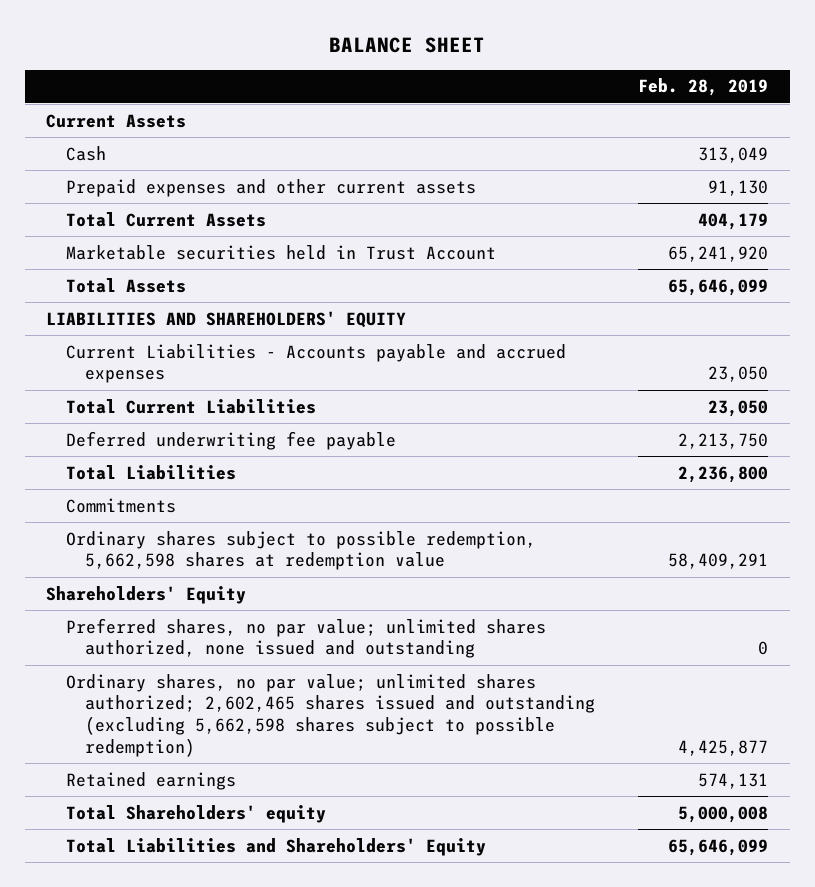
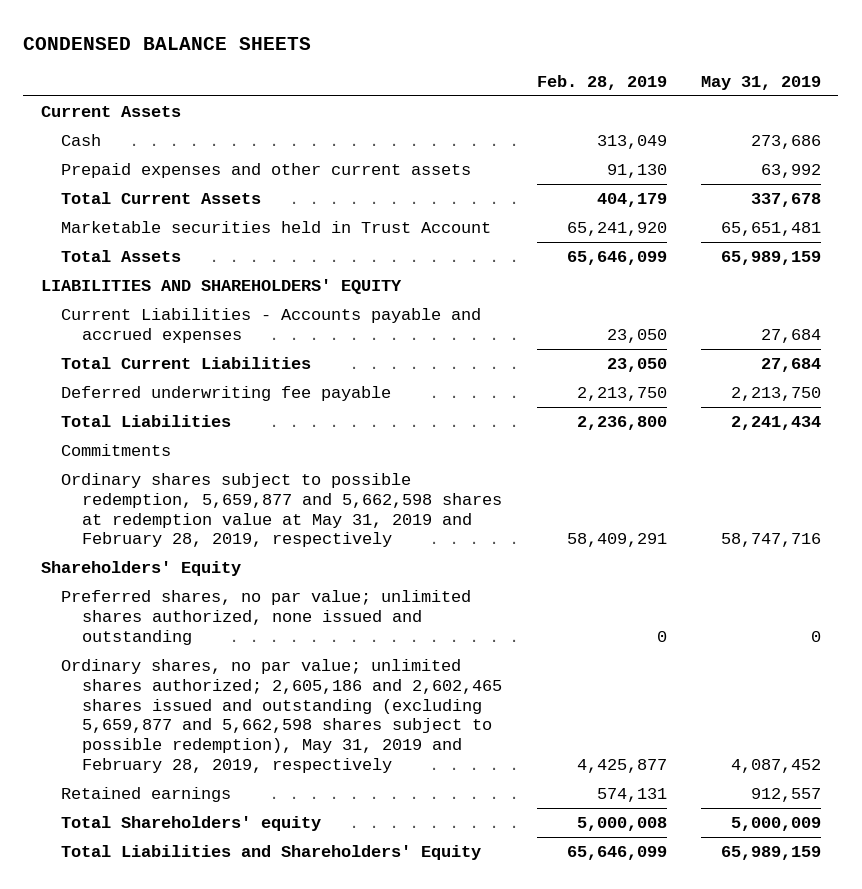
[329,37,486,54] BALANCE SHEET -> [23,36,312,50] CONDENSED BALANCE SHEETS
none -> [701,75,822,90] May 31, 2019
[65,530,536,571] Ordinary shares subject to possible redemption, 5,662,598 shares at redemption value -> [61,473,503,548] Ordinary shares subject to possible redemption, 5,659,877 and 5,662,598 shares at redemption value at May 31, 2019 and February 28, 2019, respectively
[65,673,596,757] Ordinary shares, no par value; unlimited shares authorized; 2,602,465 shares issued and outstanding (excluding 5,662,598 shares subject to possible redemption) -> [61,659,503,773] Ordinary shares, no par value; unlimited shares authorized; 2,605,186 and 2,602,465 shares issued and outstanding (excluding 5,659,877 and 5,662,598 shares subject to possible redemption), May 31, 2019 and February 28, 2019, respectively

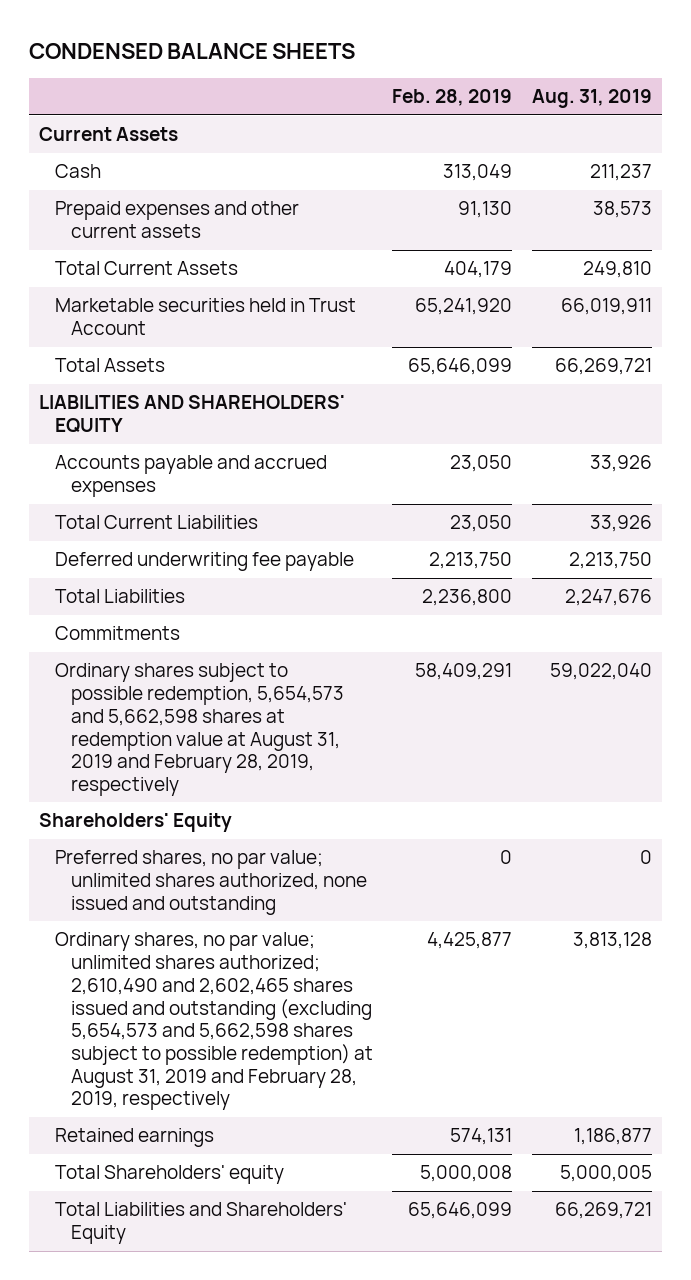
[701,75,822,90] May 31, 2019 -> none
none -> [531,89,652,109] Aug. 31, 2019
[61,308,482,343] Current Liabilities - Accounts payable and accrued expenses -> [54,455,327,498] Accounts payable and accrued expenses
[61,473,503,548] Ordinary shares subject to possible redemption, 5,659,877 and 5,662,598 shares at redemption value at May 31, 2019 and February 28, 2019, respectively -> [54,663,344,797] Ordinary shares subject to possible redemption, 5,654,573 and 5,662,598 shares at redemption value at August 31, 2019 and February 28, 2019, respectively
[61,659,503,773] Ordinary shares, no par value; unlimited shares authorized; 2,605,186 and 2,602,465 shares issued and outstanding (excluding 5,659,877 and 5,662,598 shares subject to possible redemption), May 31, 2019 and February 28, 2019, respectively -> [54,932,373,1111] Ordinary shares, no par value; unlimited shares authorized; 2,610,490 and 2,602,465 shares issued and outstanding (excluding 5,654,573 and 5,662,598 shares subject to possible redemption) at August 31, 2019 and February 28, 2019, respectively

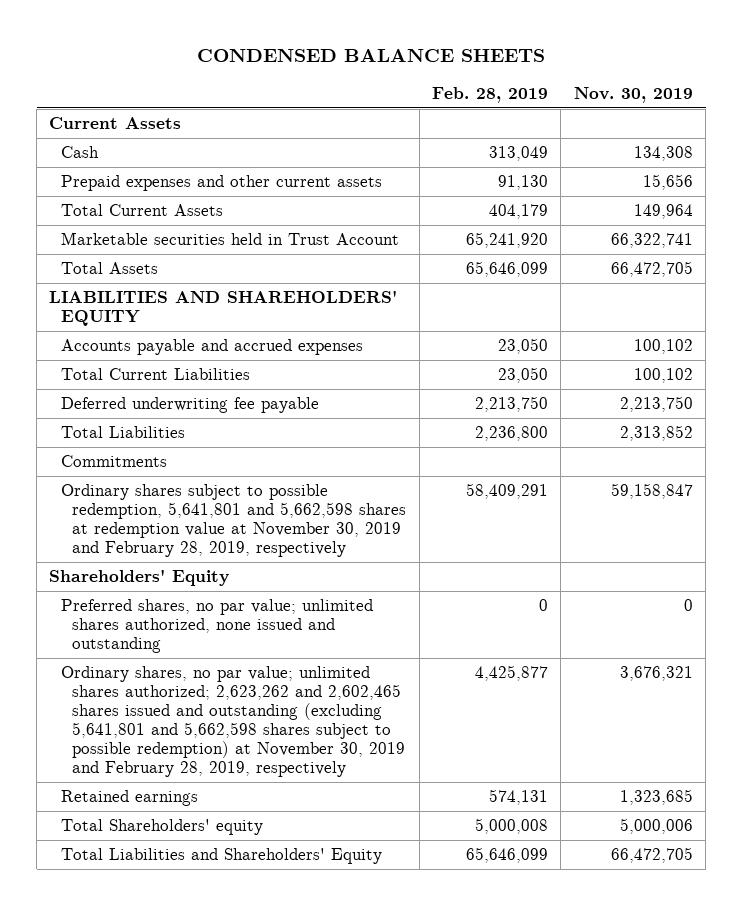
[531,89,652,109] Aug. 31, 2019 -> none
none -> [573,86,693,103] Nov. 30, 2019
[54,663,344,797] Ordinary shares subject to possible redemption, 5,654,573 and 5,662,598 shares at redemption value at August 31, 2019 and February 28, 2019, respectively -> [60,484,407,557] Ordinary shares subject to possible redemption, 5,641,801 and 5,662,598 shares at redemption value at November 30, 2019 and February 28, 2019, respectively
[54,932,373,1111] Ordinary shares, no par value; unlimited shares authorized; 2,610,490 and 2,602,465 shares issued and outstanding (excluding 5,654,573 and 5,662,598 shares subject to possible redemption) at August 31, 2019 and February 28, 2019, respectively -> [60,666,406,777] Ordinary shares, no par value; unlimited shares authorized; 2,623,262 and 2,602,465 shares issued and outstanding (excluding 5,641,801 and 5,662,598 shares subject to possible redemption) at November 30, 2019 and February 28, 2019, respectively

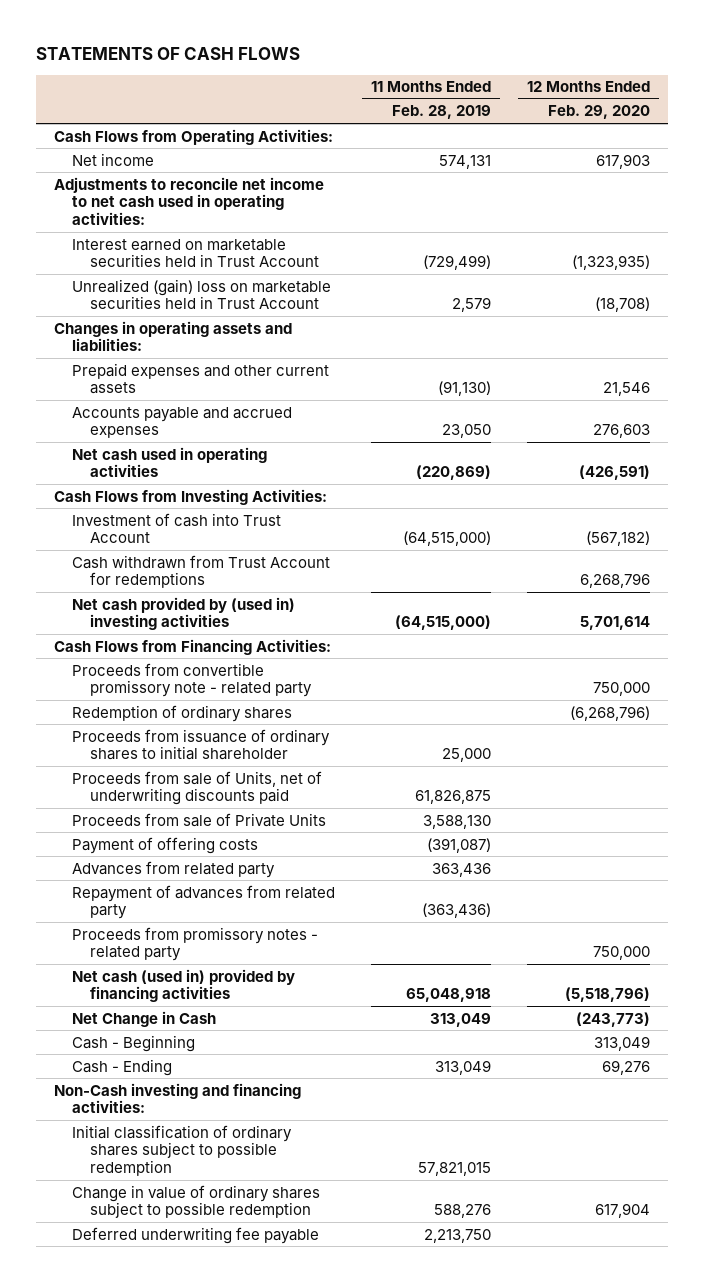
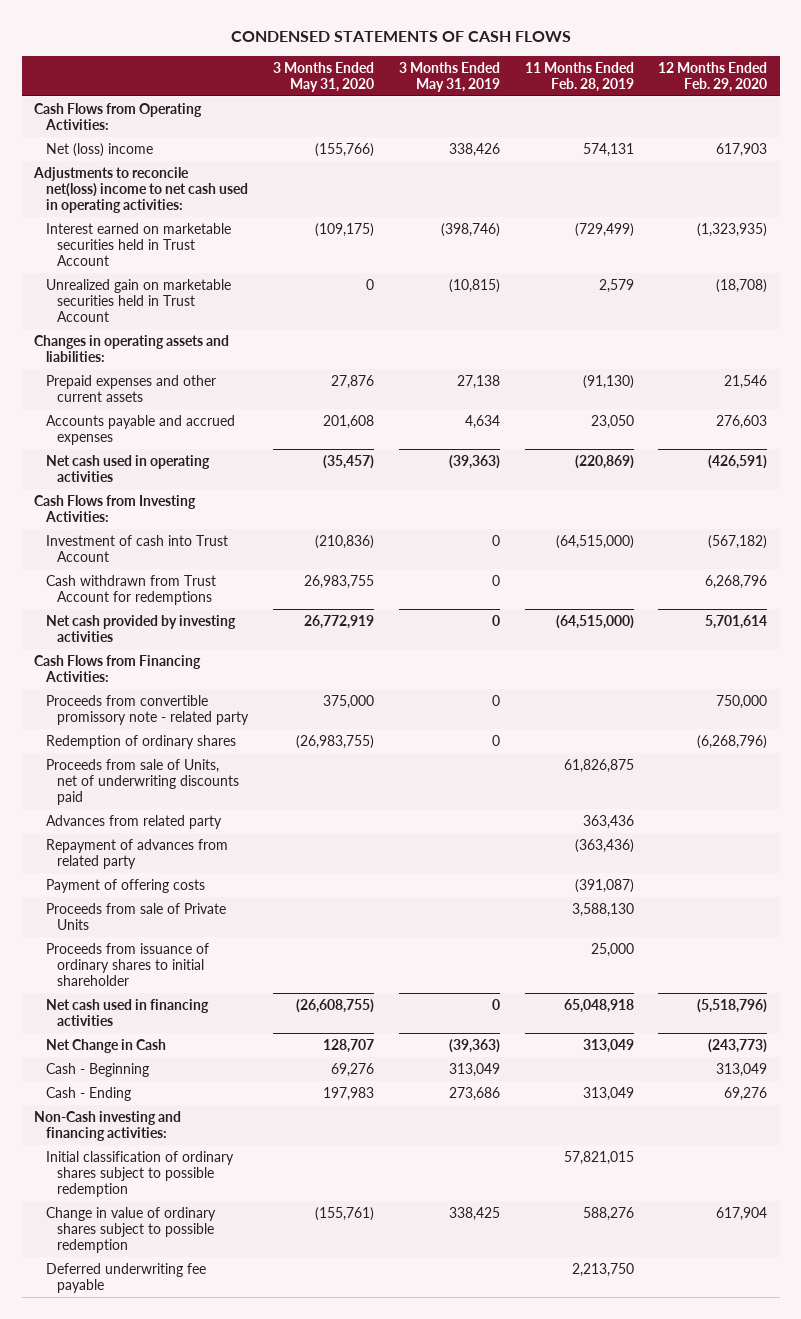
[36,46,301,60] STATEMENTS OF CASH FLOWS -> [230,31,571,43] CONDENSED STATEMENTS OF CASH FLOWS
none -> [272,61,374,92] 3 Months Ended May 31, 2020
none -> [398,61,500,92] 3 Months Ended May 31, 2019
[72,152,155,166] Net income -> [45,142,153,157] Net (loss) income
[54,176,325,225] Adjustments to reconcile net income to net cash used in operating activities: -> [33,166,248,213] Adjustments to reconcile net(loss) income to net cash used in operating activities:
[72,278,332,310] Unrealized (gain) loss on marketable securities held in Trust Account -> [45,278,231,322] Unrealized gain on marketable securities held in Trust Account
[72,596,296,631] Net cash provided by (used in) investing activities -> [45,614,236,642] Net cash provided by investing activities
[72,926,319,962] Proceeds from promissory notes - related party -> none
[72,836,259,854] Payment of offering costs -> [45,878,205,893] Payment of offering costs
[72,812,327,827] Proceeds from sale of Private Units -> [45,902,226,930] Proceeds from sale of Private Units
[72,728,331,761] Proceeds from issuance of ordinary shares to initial shareholder -> [45,942,209,986] Proceeds from issuance of ordinary shares to initial shareholder
[72,968,296,1003] Net cash (used in) provided by financing activities -> [45,998,209,1026] Net cash used in financing activities

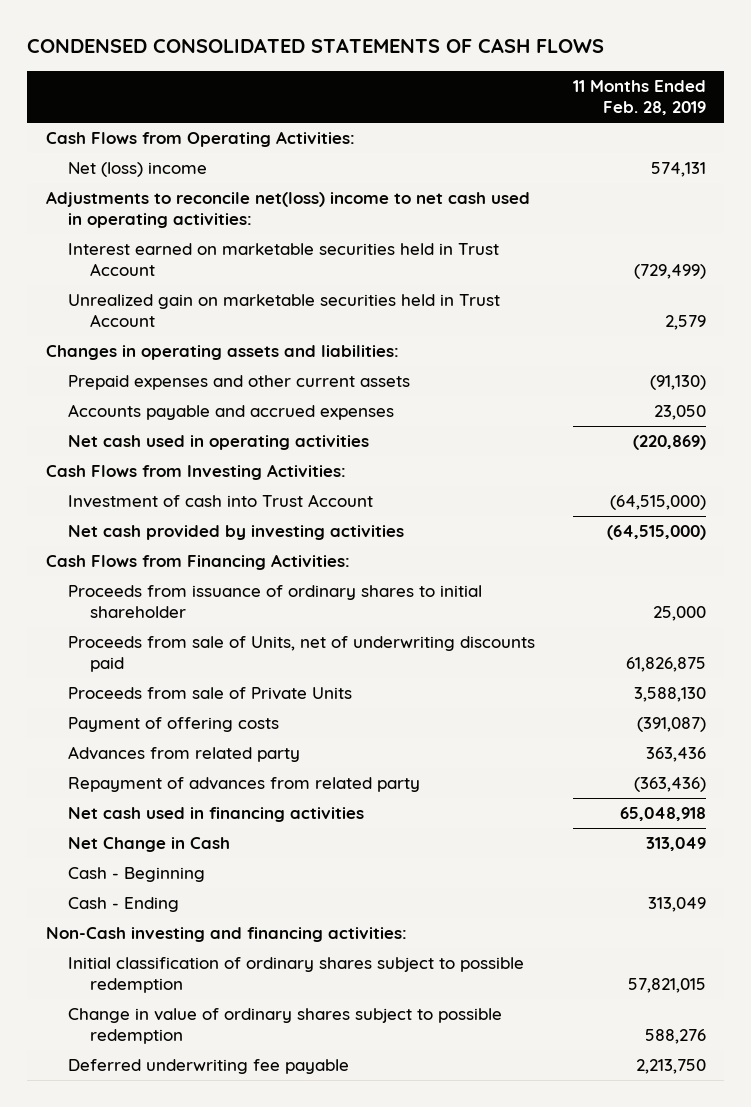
[230,31,571,43] CONDENSED STATEMENTS OF CASH FLOWS -> [26,38,604,54] CONDENSED CONSOLIDATED STATEMENTS OF CASH FLOWS
[272,61,374,92] 3 Months Ended May 31, 2020 -> none
[398,61,500,92] 3 Months Ended May 31, 2019 -> none
[658,61,768,92] 12 Months Ended Feb. 29, 2020 -> none
[45,574,216,605] Cash withdrawn from Trust Account for redemptions -> none
[45,694,250,725] Proceeds from convertible promissory note - related party -> none
[45,734,236,749] Redemption of ordinary shares -> none
[45,942,209,986] Proceeds from issuance of ordinary shares to initial shareholder -> [67,585,482,619] Proceeds from issuance of ordinary shares to initial shareholder
[45,902,226,930] Proceeds from sale of Private Units -> [67,687,352,701] Proceeds from sale of Private Units
[45,878,205,893] Payment of offering costs -> [67,717,279,733] Payment of offering costs

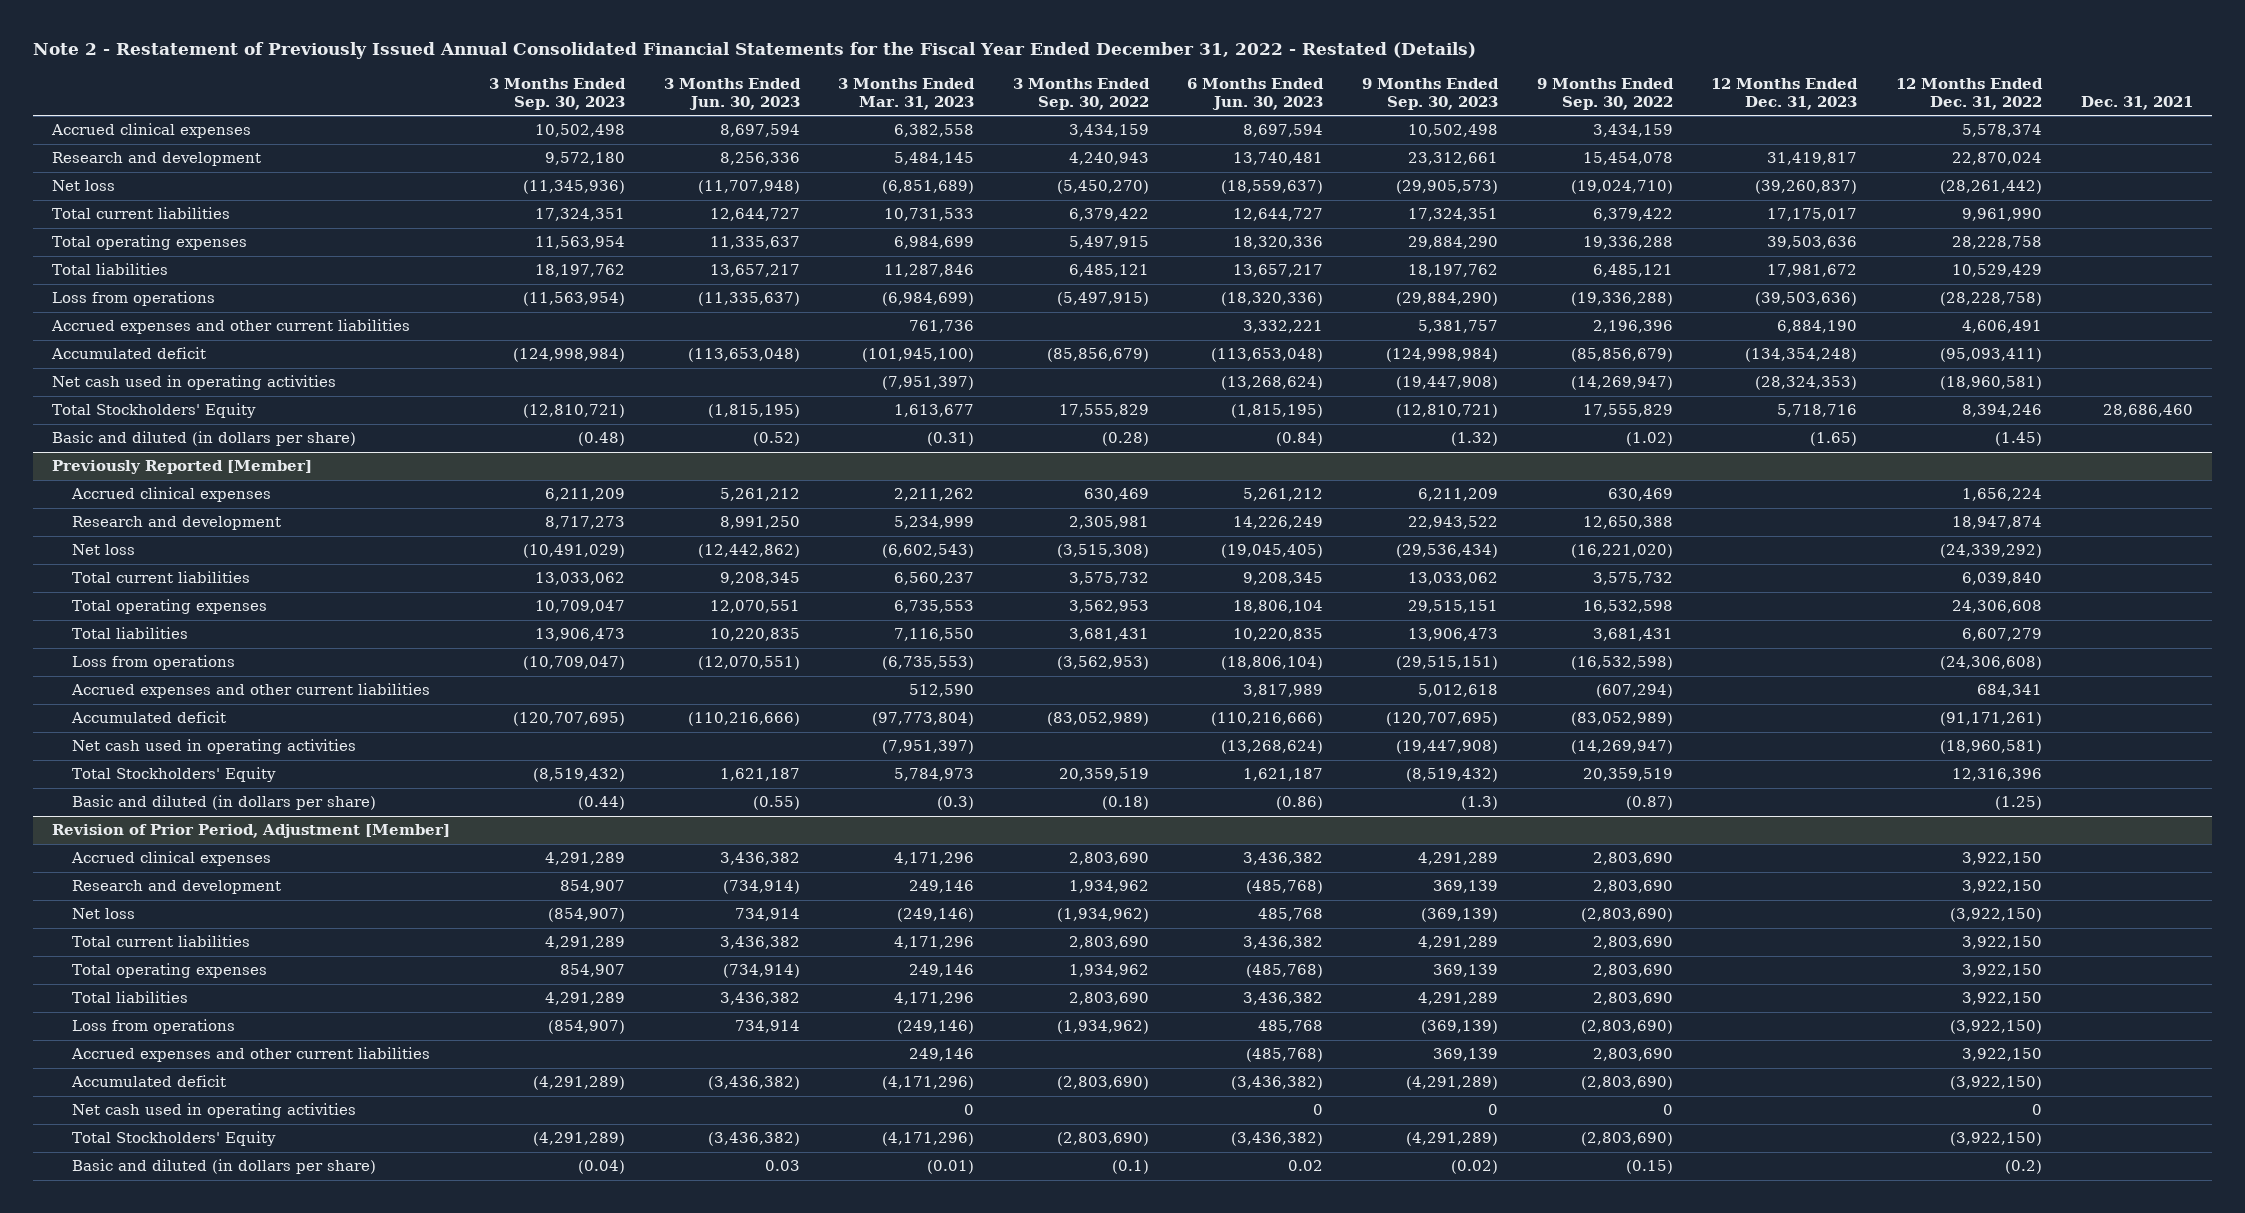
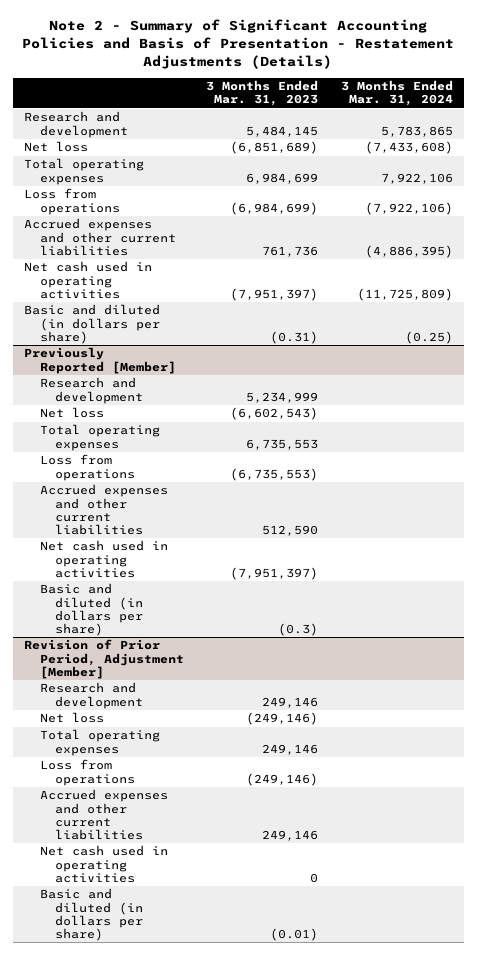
[33,42,1477,60] Note 2 - Restatement of Previously Issued Annual Consolidated Financial Statements for the Fiscal Year Ended December 31, 2022 - Restated (Details) -> [22,19,455,70] Note 2 - Summary of Significant Accounting Policies and Basis of Presentation - Restatement Adjustments (Details)
[488,77,626,110] 3 Months Ended Sep. 30, 2023 -> none
[663,77,801,110] 3 Months Ended Jun. 30, 2023 -> none
[1012,77,1150,110] 3 Months Ended Sep. 30, 2022 -> none
[1187,77,1325,110] 6 Months Ended Jun. 30, 2023 -> none
[1362,77,1500,110] 9 Months Ended Sep. 30, 2023 -> none
[1536,77,1674,110] 9 Months Ended Sep. 30, 2022 -> none
[1711,77,1859,110] 12 Months Ended Dec. 31, 2023 -> none
[1895,77,2043,110] 12 Months Ended Dec. 31, 2022 -> none
[2080,95,2193,110] Dec. 31, 2021 -> none
none -> [340,80,453,107] 3 Months Ended Mar. 31, 2024
[51,123,252,139] Accrued clinical expenses -> none
[52,207,231,220] Total current liabilities -> none
[52,263,169,276] Total liabilities -> none
[51,347,207,360] Accumulated deficit -> none
[52,403,257,419] Total Stockholders' Equity -> none
[71,487,272,503] Accrued clinical expenses -> none
[72,571,251,584] Total current liabilities -> none
[72,627,189,640] Total liabilities -> none
[71,711,227,724] Accumulated deficit -> none
[72,767,277,783] Total Stockholders' Equity -> none
[71,851,272,867] Accrued clinical expenses -> none
[72,935,251,948] Total current liabilities -> none
[72,991,189,1004] Total liabilities -> none
[71,1075,227,1088] Accumulated deficit -> none
[72,1131,277,1147] Total Stockholders' Equity -> none

